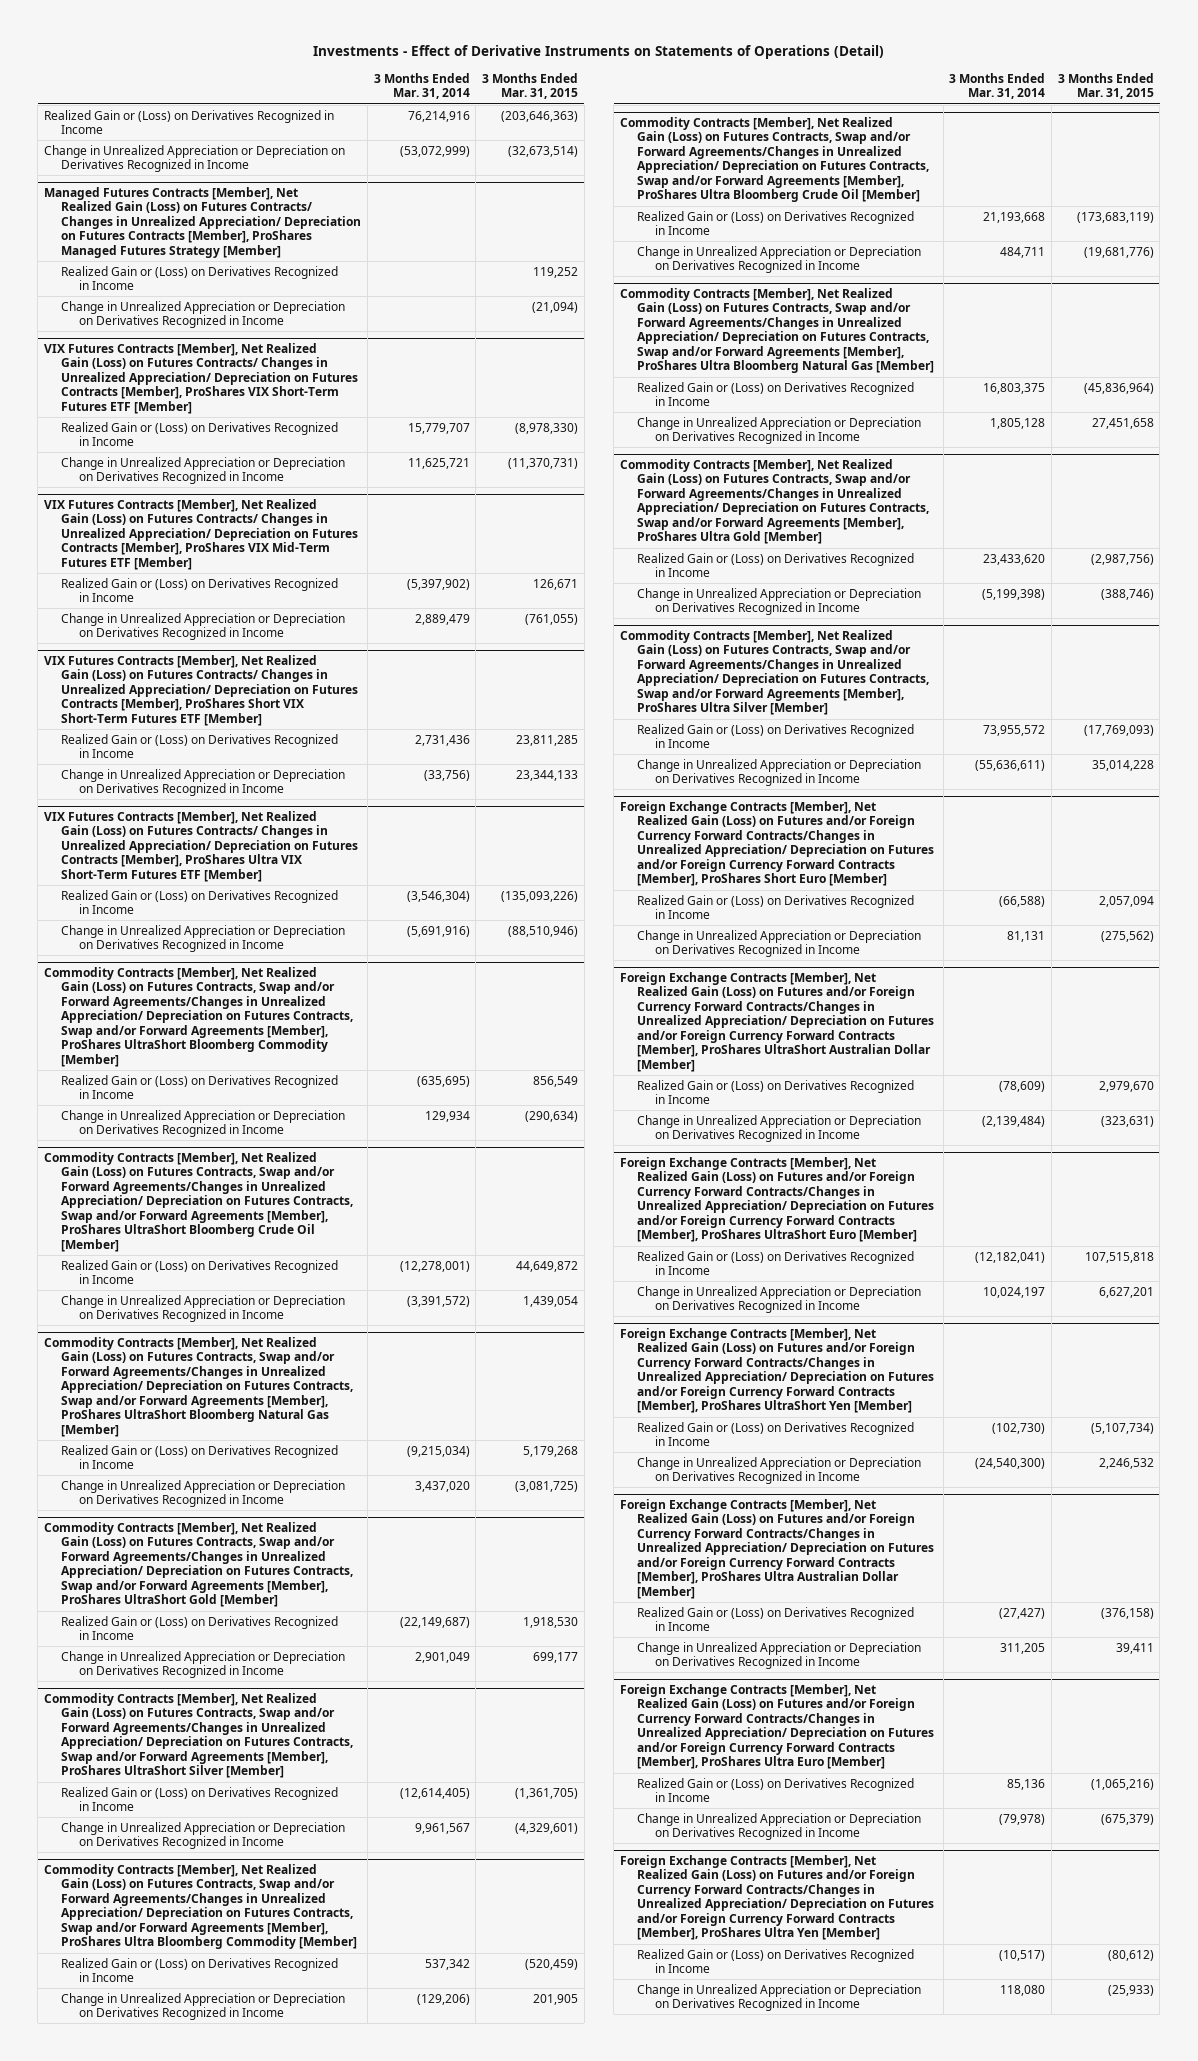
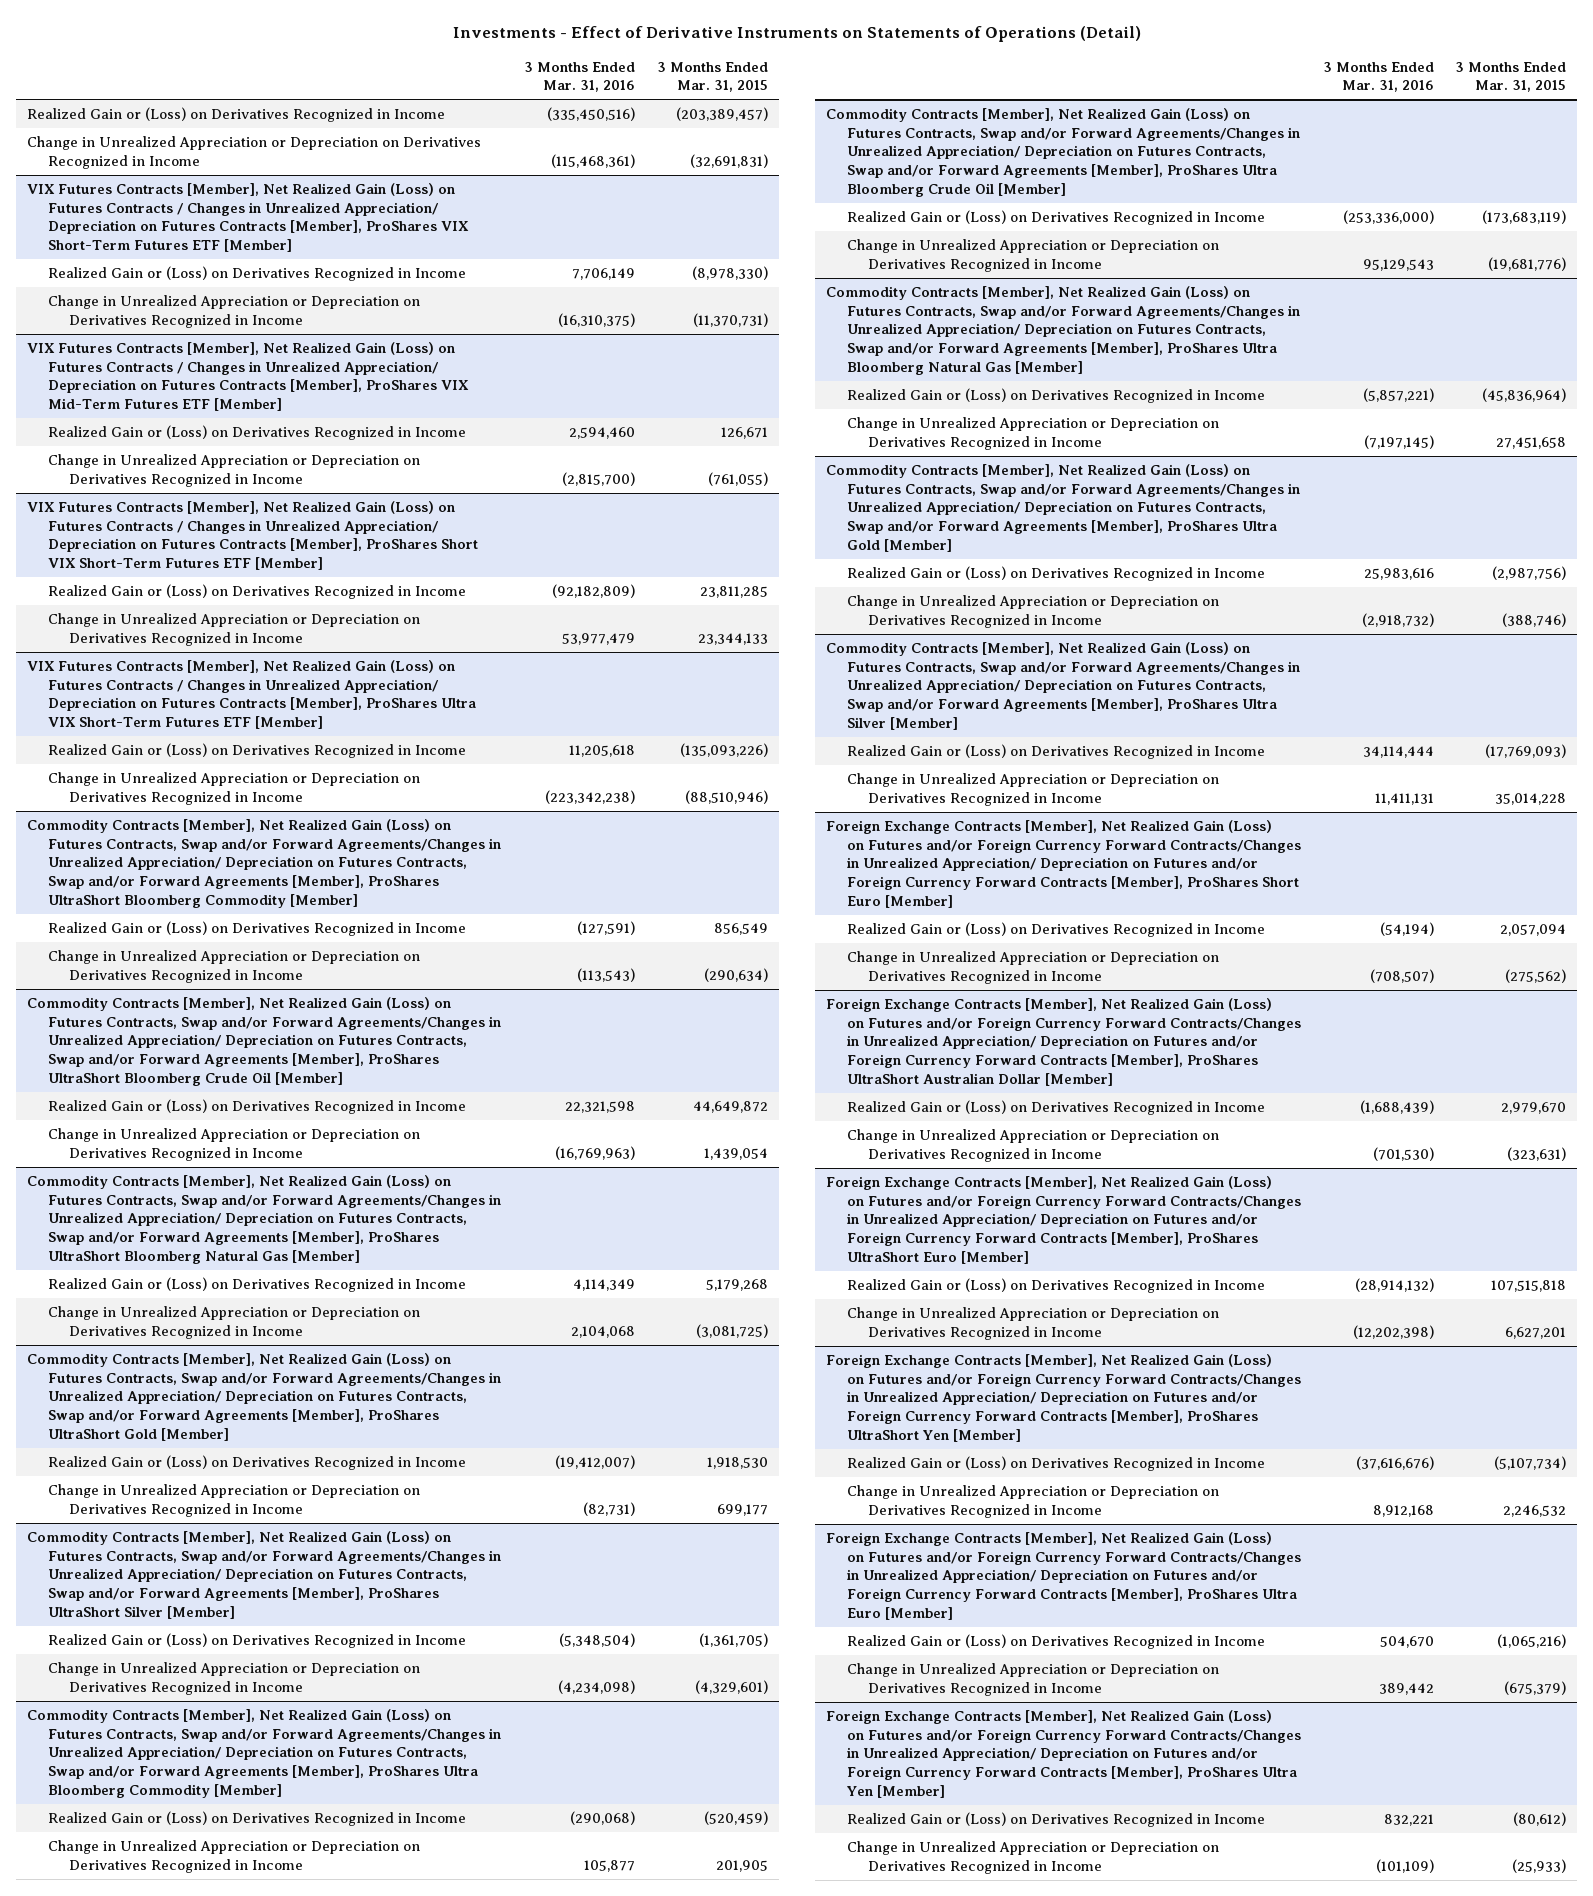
[373,72,470,100] 3 Months Ended Mar. 31, 2014 -> none
none -> [523,61,635,93] 3 Months Ended Mar. 31, 2016
[43,186,362,258] Managed Futures Contracts [Member], Net Realized Gain (Loss) on Futures Contracts/ Changes in Unrealized Appreciation/ Depreciation on Futures Contracts [Member], ProShares Managed Futures Strategy [Member] -> none
[61,265,339,291] Realized Gain or (Loss) on Derivatives Recognized in Income -> none
[61,300,346,329] Change in Unrealized Appreciation or Depreciation on Derivatives Recognized in Income -> none
[500,110,578,122] (203,646,363) -> [675,106,768,121] (203,389,457)
[507,145,578,157] (32,673,514) -> [689,153,768,168] (32,691,831)
[43,342,359,414] VIX Futures Contracts [Member], Net Realized Gain (Loss) on Futures Contracts/ Changes in Unrealized Appreciation/ Depreciation on Futures Contracts [Member], ProShares VIX Short-Term Futures ETF [Member] -> [26,182,469,252] VIX Futures Contracts [Member], Net Realized Gain (Loss) on Futures Contracts / Changes in Unrealized Appreciation/ Depreciation on Futures Contracts [Member], ProShares VIX Short-Term Futures ETF [Member]
[43,498,359,570] VIX Futures Contracts [Member], Net Realized Gain (Loss) on Futures Contracts/ Changes in Unrealized Appreciation/ Depreciation on Futures Contracts [Member], ProShares VIX Mid-Term Futures ETF [Member] -> [26,341,469,411] VIX Futures Contracts [Member], Net Realized Gain (Loss) on Futures Contracts / Changes in Unrealized Appreciation/ Depreciation on Futures Contracts [Member], ProShares VIX Mid-Term Futures ETF [Member]
[43,654,359,726] VIX Futures Contracts [Member], Net Realized Gain (Loss) on Futures Contracts/ Changes in Unrealized Appreciation/ Depreciation on Futures Contracts [Member], ProShares Short VIX Short-Term Futures ETF [Member] -> [26,500,478,570] VIX Futures Contracts [Member], Net Realized Gain (Loss) on Futures Contracts / Changes in Unrealized Appreciation/ Depreciation on Futures Contracts [Member], ProShares Short VIX Short-Term Futures ETF [Member]
[43,810,359,882] VIX Futures Contracts [Member], Net Realized Gain (Loss) on Futures Contracts/ Changes in Unrealized Appreciation/ Depreciation on Futures Contracts [Member], ProShares Ultra VIX Short-Term Futures ETF [Member] -> [26,659,476,729] VIX Futures Contracts [Member], Net Realized Gain (Loss) on Futures Contracts / Changes in Unrealized Appreciation/ Depreciation on Futures Contracts [Member], ProShares Ultra VIX Short-Term Futures ETF [Member]
[619,1498,935,1599] Foreign Exchange Contracts [Member], Net Realized Gain (Loss) on Futures and/or Foreign Currency Forward Contracts/Changes in Unrealized Appreciation/ Depreciation on Futures and/or Foreign Currency Forward Contracts [Member], ProShares Ultra Australian Dollar [Member] -> none
[637,1606,915,1632] Realized Gain or (Loss) on Derivatives Recognized in Income -> none
[637,1641,922,1670] Change in Unrealized Appreciation or Depreciation on Derivatives Recognized in Income -> none

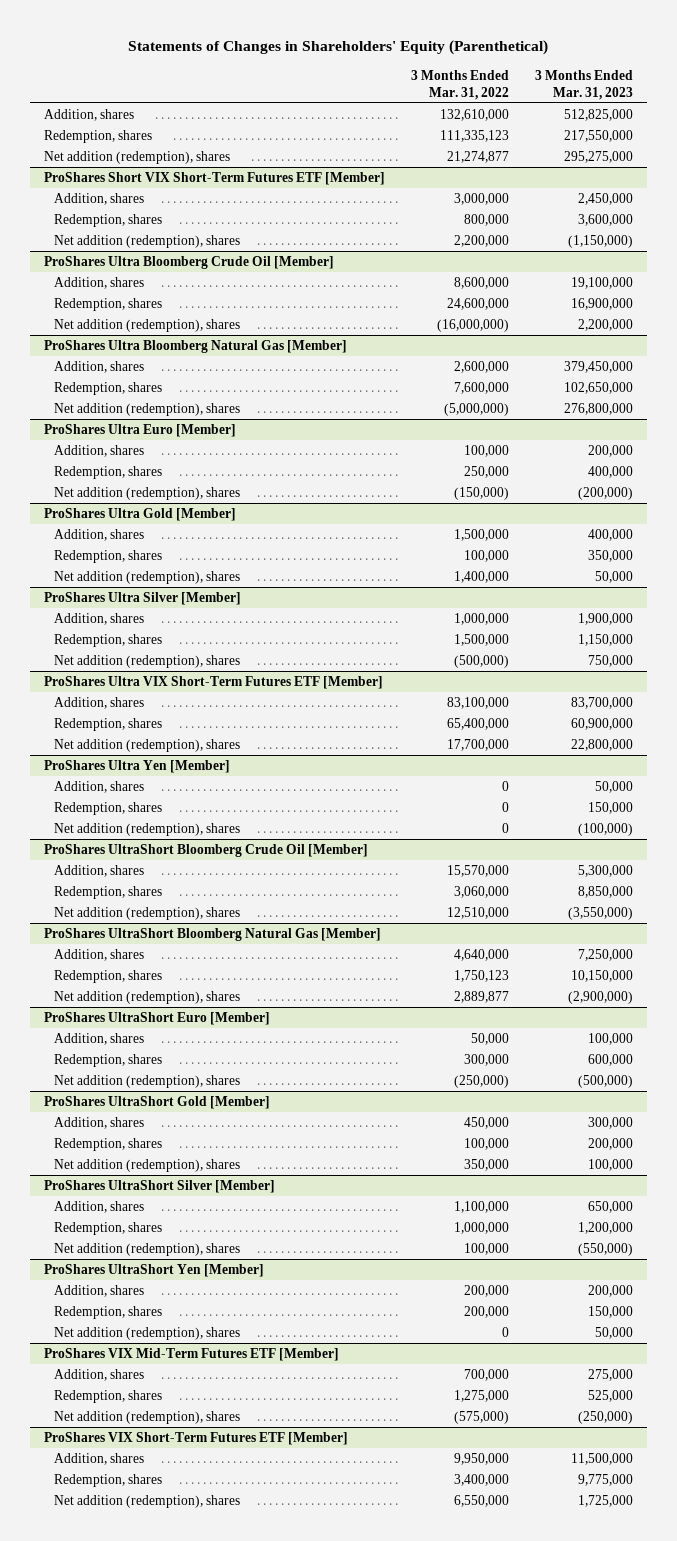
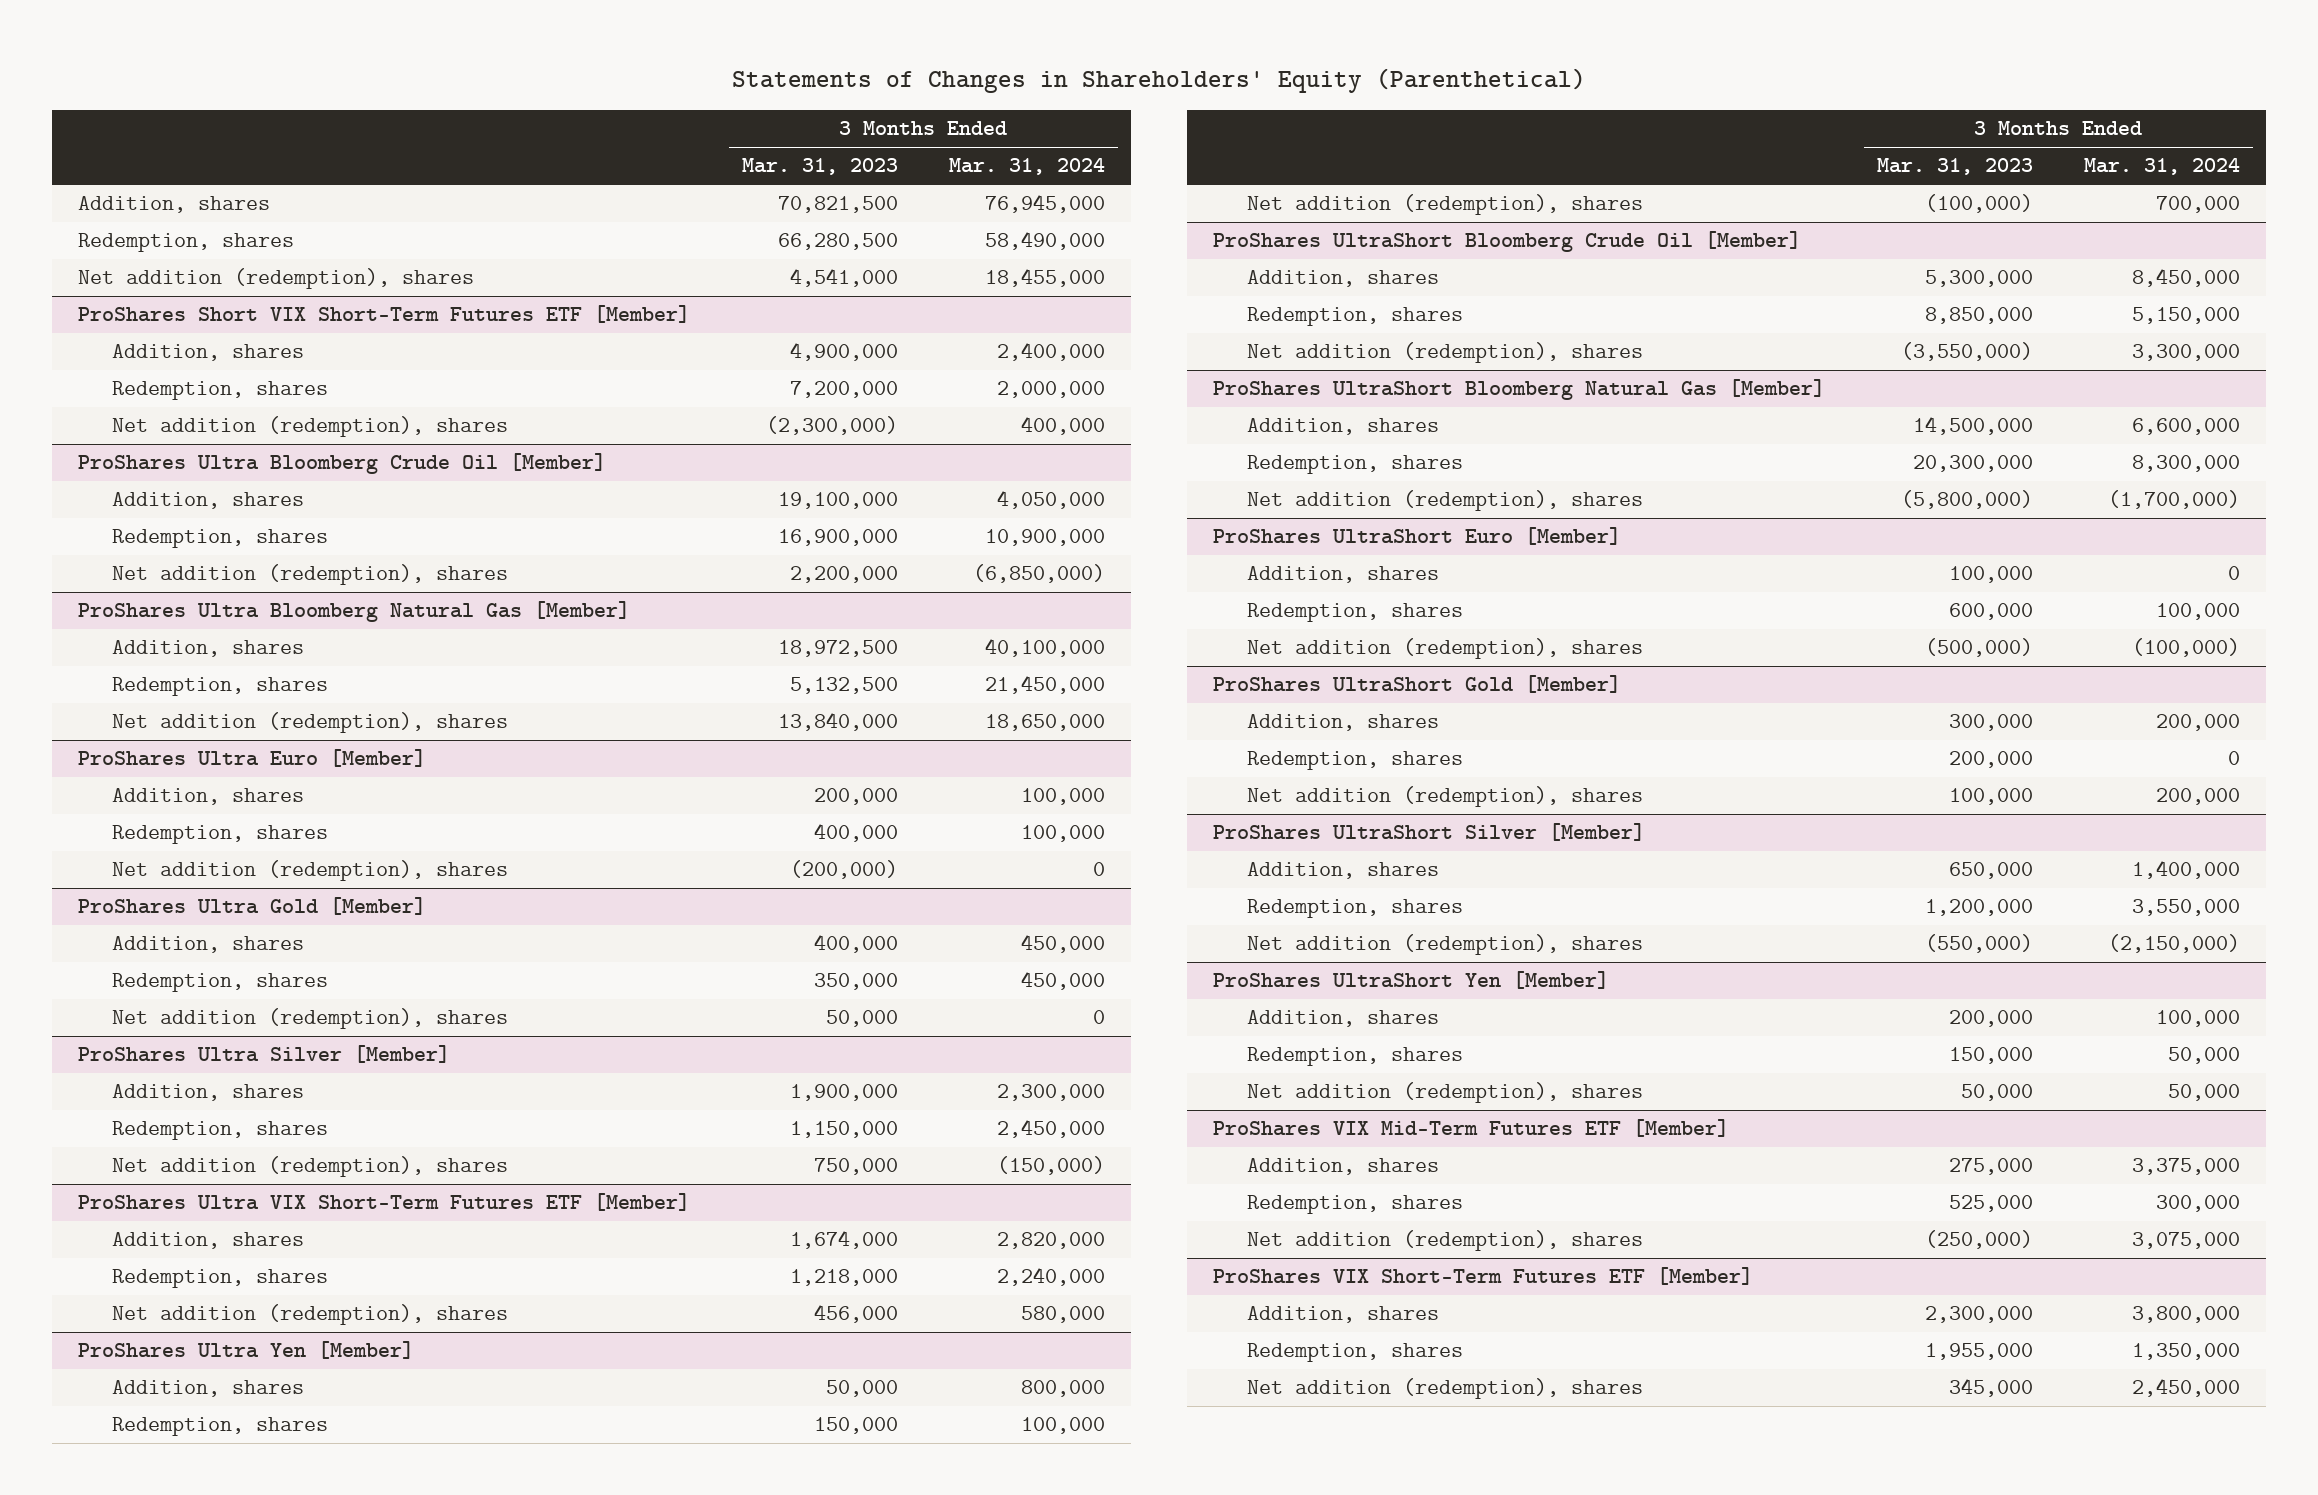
[410,69,509,100] 3 Months Ended Mar. 31, 2022 -> none
none -> [949,158,1106,176] Mar. 31, 2024
[564,108,634,121] 512,825,000 -> [777,196,898,214] 70,821,500
[564,129,634,142] 217,550,000 -> [777,233,898,251] 66,280,500
[564,150,634,163] 295,275,000 -> [789,268,898,288] 4,541,000
[578,192,634,205] 2,450,000 -> [789,342,898,362] 4,900,000
[578,213,634,226] 3,600,000 -> [789,381,898,399] 7,200,000
[568,234,634,248] (1,150,000) -> [765,416,898,436] (2,300,000)
[564,360,634,373] 379,450,000 -> [777,640,898,658] 18,972,500
[564,381,634,394] 102,650,000 -> [789,677,898,695] 5,132,500
[564,402,634,415] 276,800,000 -> [777,712,898,732] 13,840,000
[571,696,634,709] 83,700,000 -> [789,1230,898,1250] 1,674,000
[571,717,634,730] 60,900,000 -> [789,1269,898,1287] 1,218,000
[571,738,634,751] 22,800,000 -> [813,1304,898,1324] 456,000
[578,948,634,961] 7,250,000 -> [1912,416,2033,436] 14,500,000
[571,969,634,982] 10,150,000 -> [1912,455,2033,473] 20,300,000
[568,990,634,1004] (2,900,000) -> [1900,490,2033,510] (5,800,000)
[571,1452,634,1465] 11,500,000 -> [1924,1306,2033,1324] 2,300,000
[578,1473,634,1486] 9,775,000 -> [1924,1343,2033,1361] 1,955,000
[578,1494,634,1507] 1,725,000 -> [1948,1378,2033,1398] 345,000

